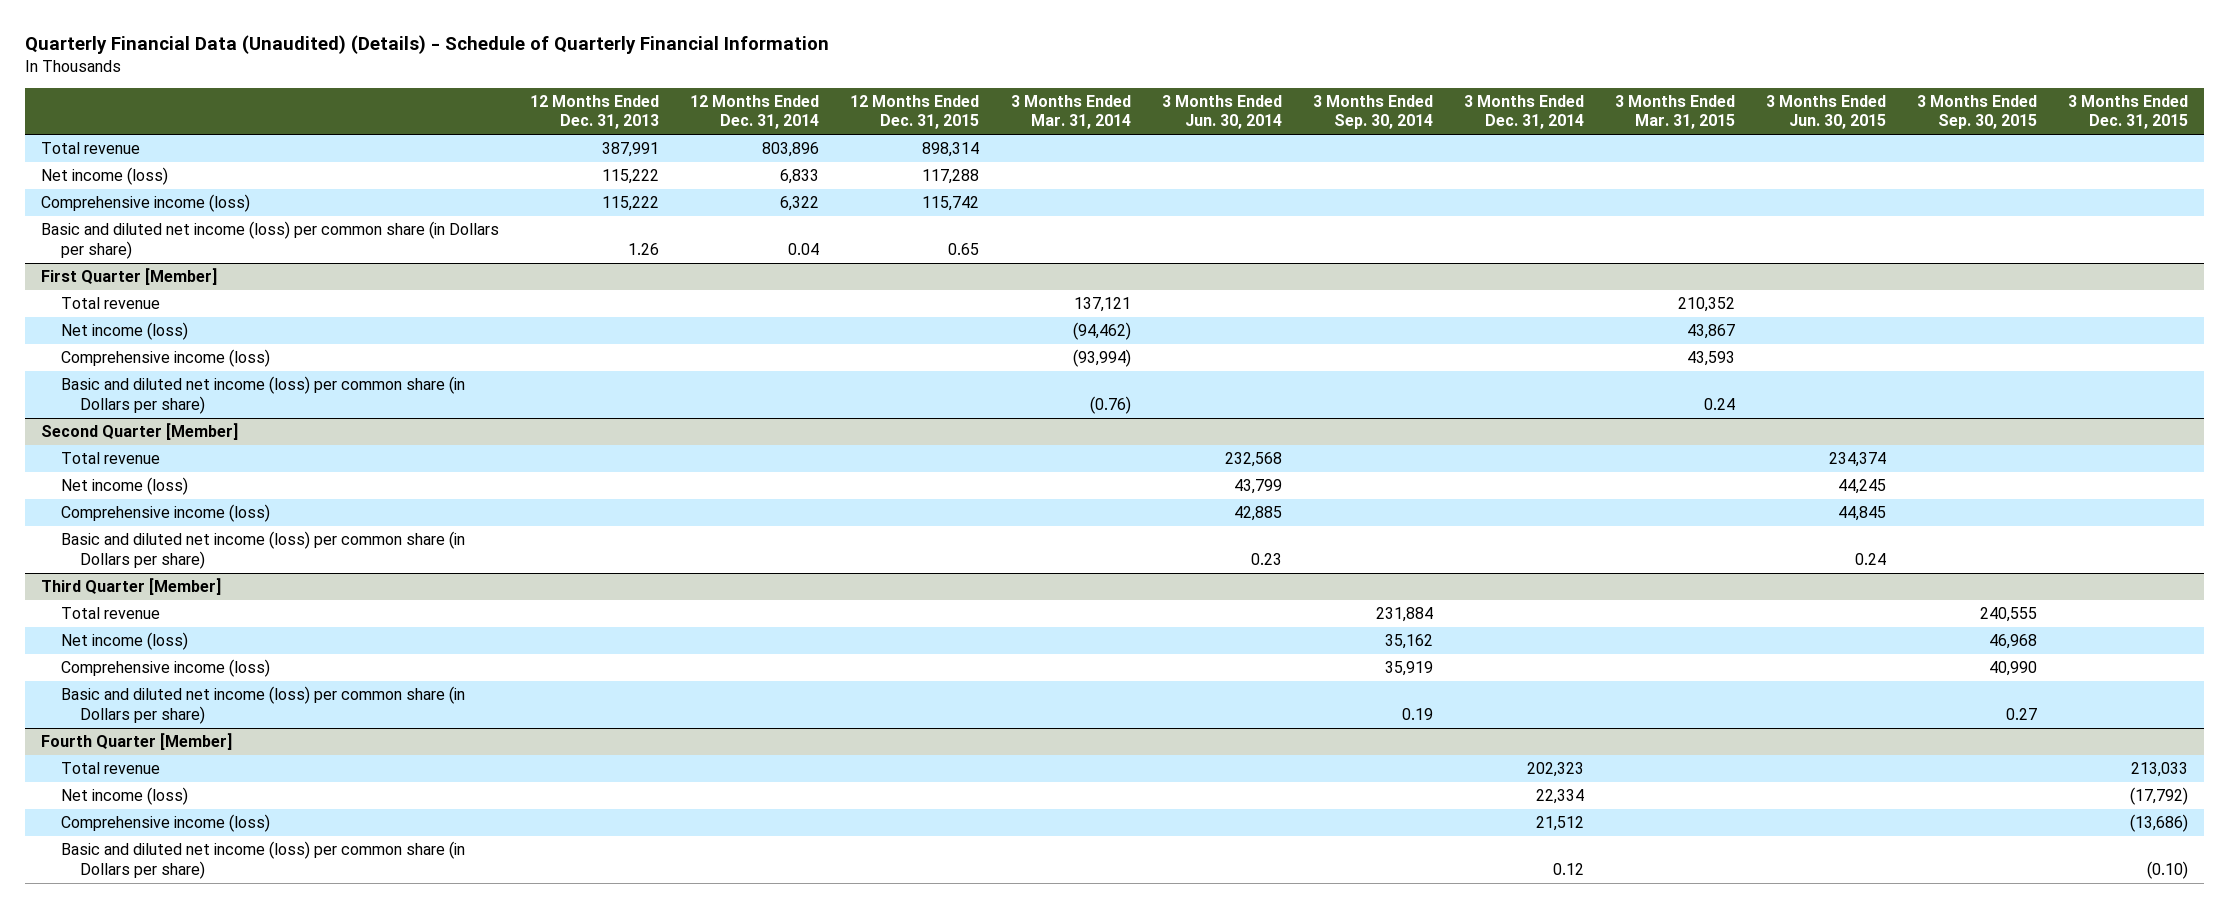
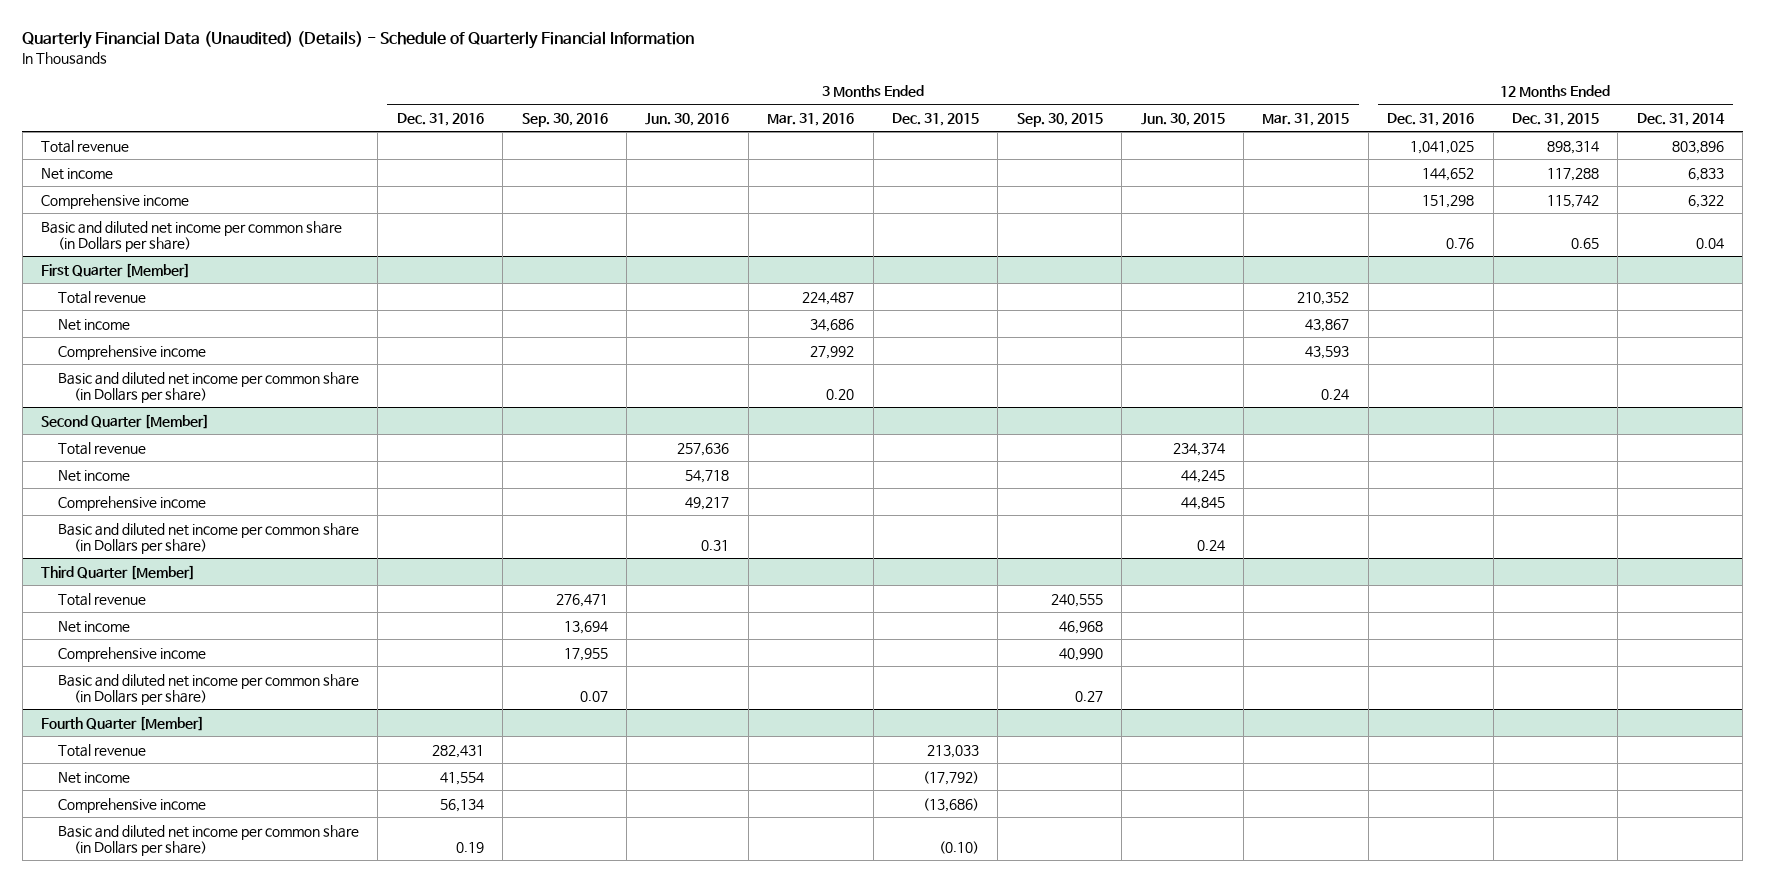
[530,95,660,130] 12 Months Ended Dec. 31, 2013 -> none
[1010,95,1131,130] 3 Months Ended Mar. 31, 2014 -> none
[1161,95,1282,130] 3 Months Ended Jun. 30, 2014 -> none
[1312,95,1433,130] 3 Months Ended Sep. 30, 2014 -> none
[1463,95,1584,130] 3 Months Ended Dec. 31, 2014 -> none
none -> [396,112,484,126] Dec. 31, 2016
none -> [521,112,608,127] Sep. 30, 2016
none -> [645,112,730,126] Jun. 30, 2016
none -> [767,112,855,126] Mar. 31, 2016
none -> [1387,112,1475,126] Dec. 31, 2016
[41,167,169,186] Net income (loss) -> [41,167,114,180] Net income
[41,194,251,213] Comprehensive income (loss) -> [41,193,190,209] Comprehensive income
[41,221,500,259] Basic and diluted net income (loss) per common share (in Dollars per share) -> [41,220,343,252] Basic and diluted net income per common share (in Dollars per share)
[60,322,188,341] Net income (loss) -> [57,318,130,331] Net income
[60,349,270,368] Comprehensive income (loss) -> [57,344,206,360] Comprehensive income
[60,376,465,414] Basic and diluted net income (loss) per common share (in Dollars per share) -> [57,371,359,403] Basic and diluted net income per common share (in Dollars per share)
[60,477,188,496] Net income (loss) -> [57,469,130,482] Net income
[60,504,270,523] Comprehensive income (loss) -> [57,495,206,511] Comprehensive income
[60,531,465,569] Basic and diluted net income (loss) per common share (in Dollars per share) -> [57,522,359,554] Basic and diluted net income per common share (in Dollars per share)
[60,632,188,651] Net income (loss) -> [57,620,130,633] Net income
[60,659,270,678] Comprehensive income (loss) -> [57,646,206,662] Comprehensive income
[60,686,465,724] Basic and diluted net income (loss) per common share (in Dollars per share) -> [57,673,359,705] Basic and diluted net income per common share (in Dollars per share)
[60,787,188,806] Net income (loss) -> [57,771,130,784] Net income
[60,814,270,833] Comprehensive income (loss) -> [57,797,206,813] Comprehensive income
[60,841,465,879] Basic and diluted net income (loss) per common share (in Dollars per share) -> [57,824,359,856] Basic and diluted net income per common share (in Dollars per share)

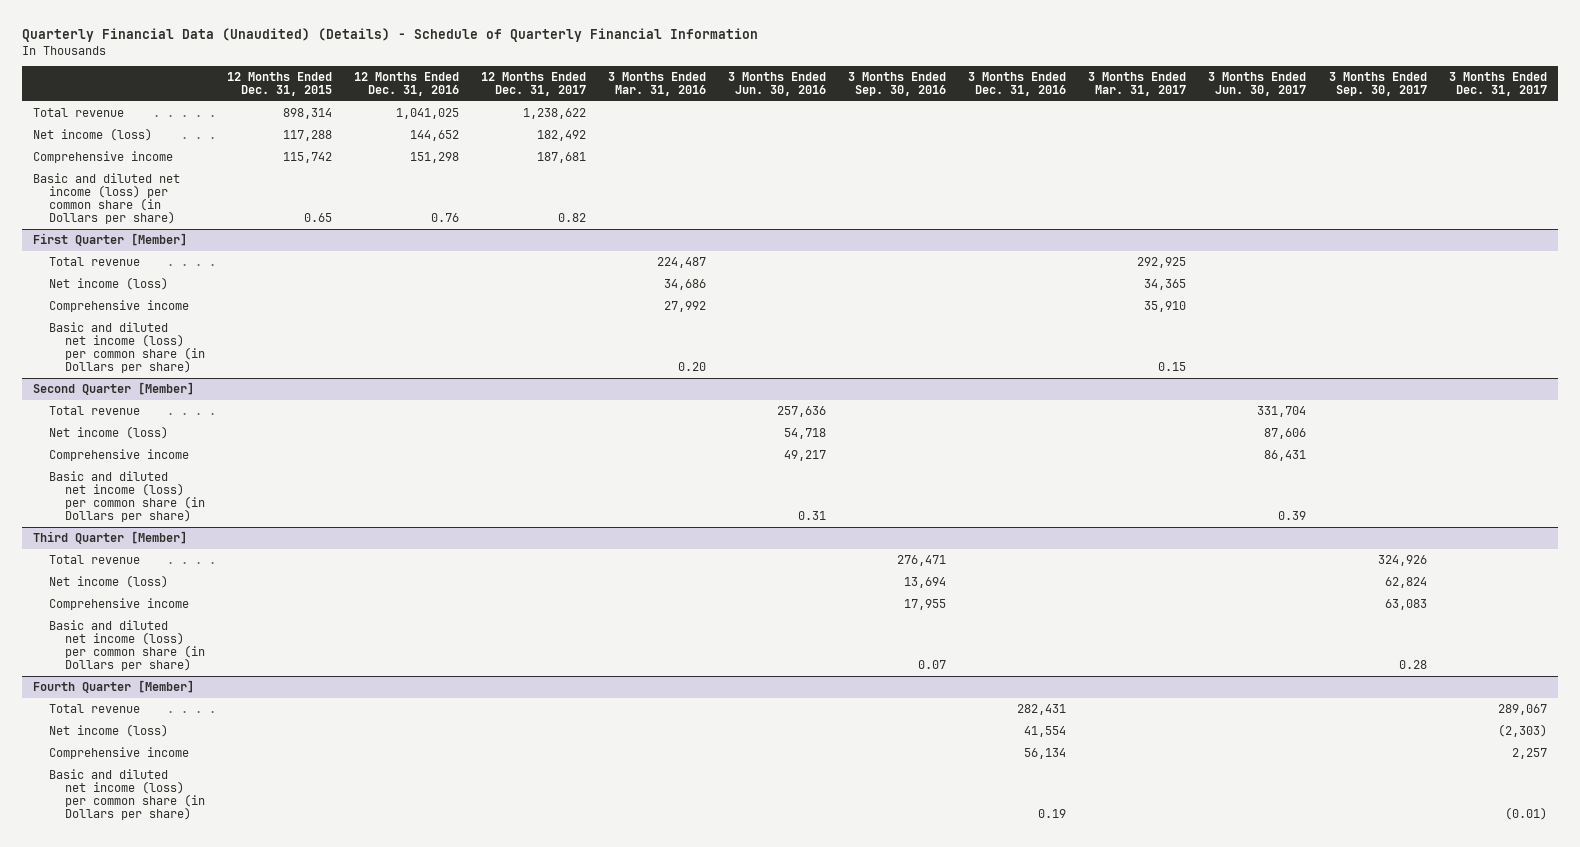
[891,112,979,126] Dec. 31, 2015 -> none
[1016,112,1103,127] Sep. 30, 2015 -> none
[1140,112,1225,126] Jun. 30, 2015 -> none
[1262,112,1350,126] Mar. 31, 2015 -> none
[1636,112,1725,126] Dec. 31, 2014 -> none
none -> [481,71,587,96] 12 Months Ended Dec. 31, 2017
none -> [1088,71,1187,96] 3 Months Ended Mar. 31, 2017
none -> [1208,71,1307,96] 3 Months Ended Jun. 30, 2017
none -> [1328,71,1427,96] 3 Months Ended Sep. 30, 2017
none -> [1448,71,1547,96] 3 Months Ended Dec. 31, 2017
[41,167,114,180] Net income -> [32,127,152,141] Net income (loss)
[41,220,343,252] Basic and diluted net income per common share (in Dollars per share) -> [32,172,180,224] Basic and diluted net income (loss) per common share (in Dollars per share)
[57,318,130,331] Net income -> [48,276,168,290] Net income (loss)
[57,371,359,403] Basic and diluted net income per common share (in Dollars per share) -> [48,321,205,373] Basic and diluted net income (loss) per common share (in Dollars per share)
[57,469,130,482] Net income -> [48,425,168,439] Net income (loss)
[57,522,359,554] Basic and diluted net income per common share (in Dollars per share) -> [48,470,205,522] Basic and diluted net income (loss) per common share (in Dollars per share)
[57,620,130,633] Net income -> [48,574,168,588] Net income (loss)
[57,673,359,705] Basic and diluted net income per common share (in Dollars per share) -> [48,619,205,671] Basic and diluted net income (loss) per common share (in Dollars per share)
[57,771,130,784] Net income -> [48,723,168,737] Net income (loss)
[57,824,359,856] Basic and diluted net income per common share (in Dollars per share) -> [48,768,205,820] Basic and diluted net income (loss) per common share (in Dollars per share)

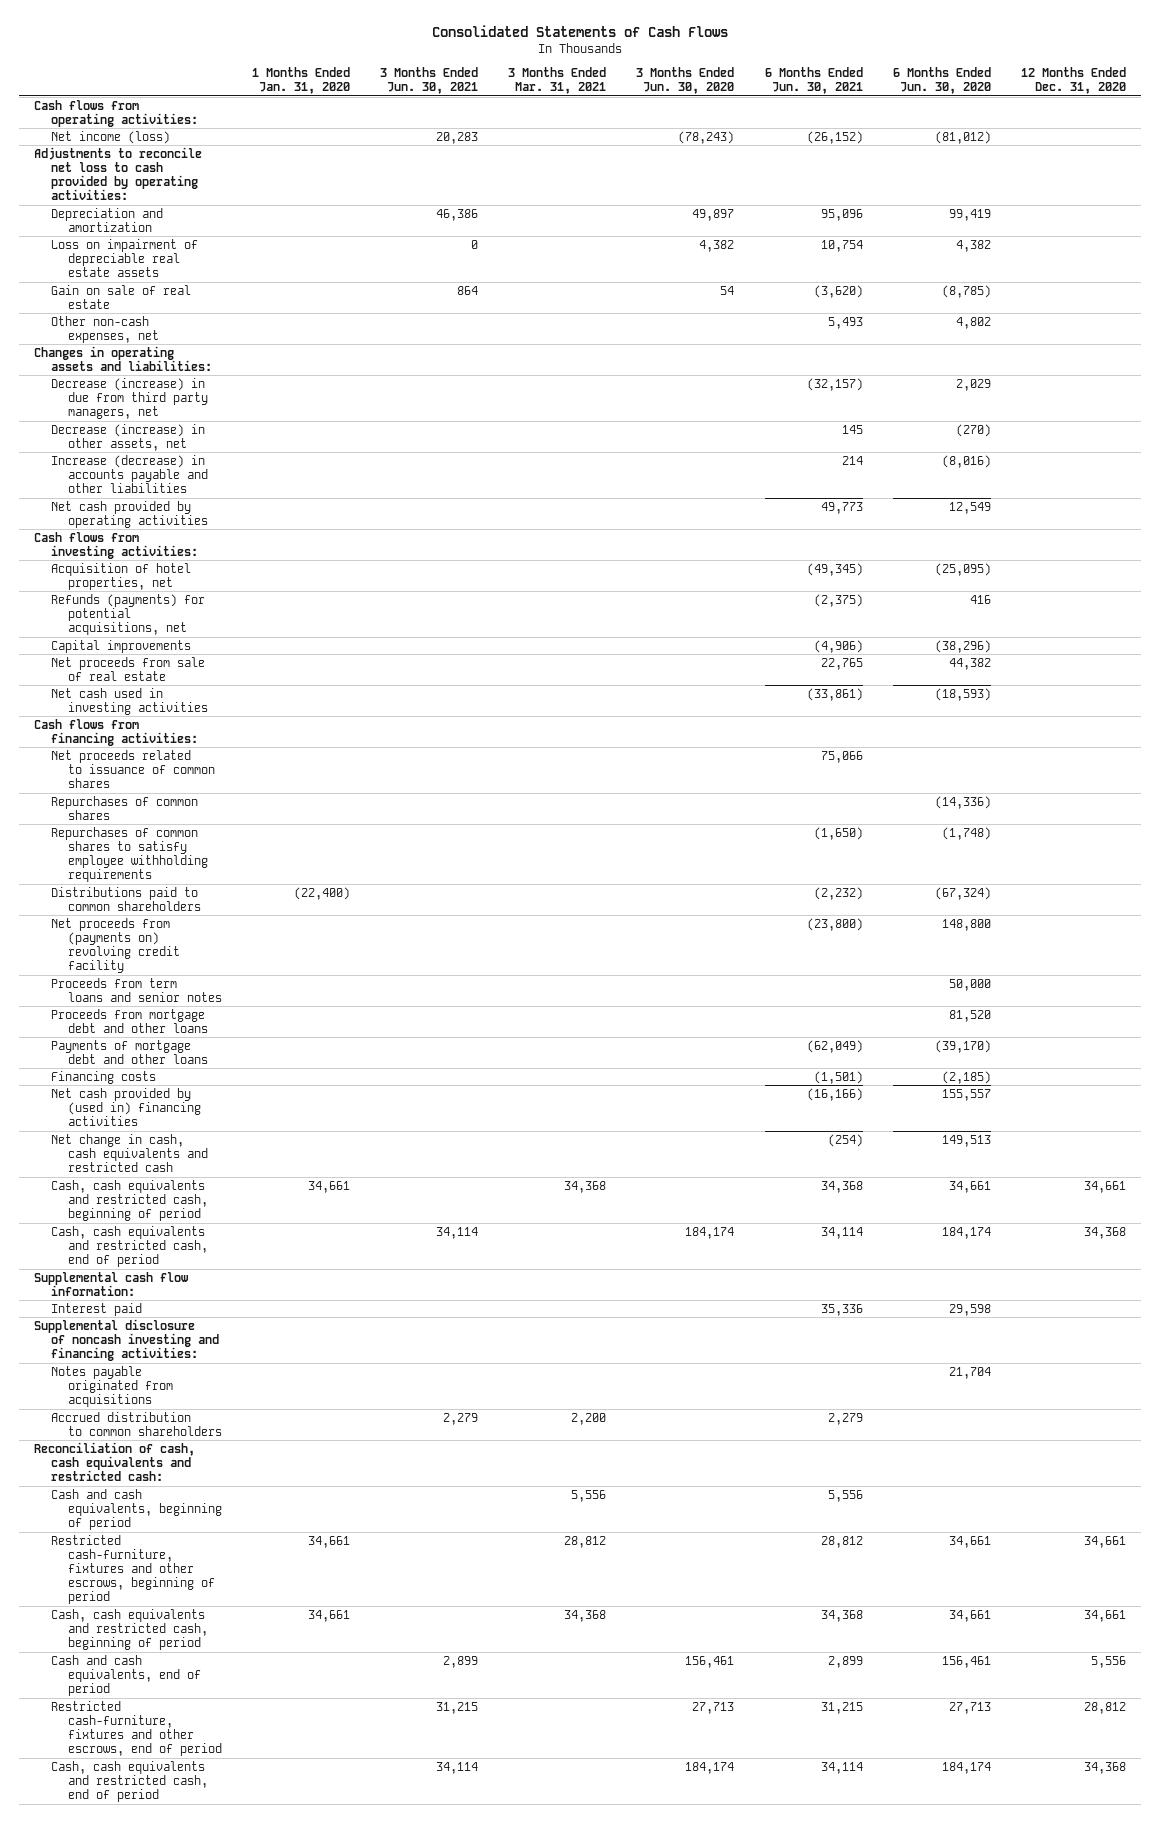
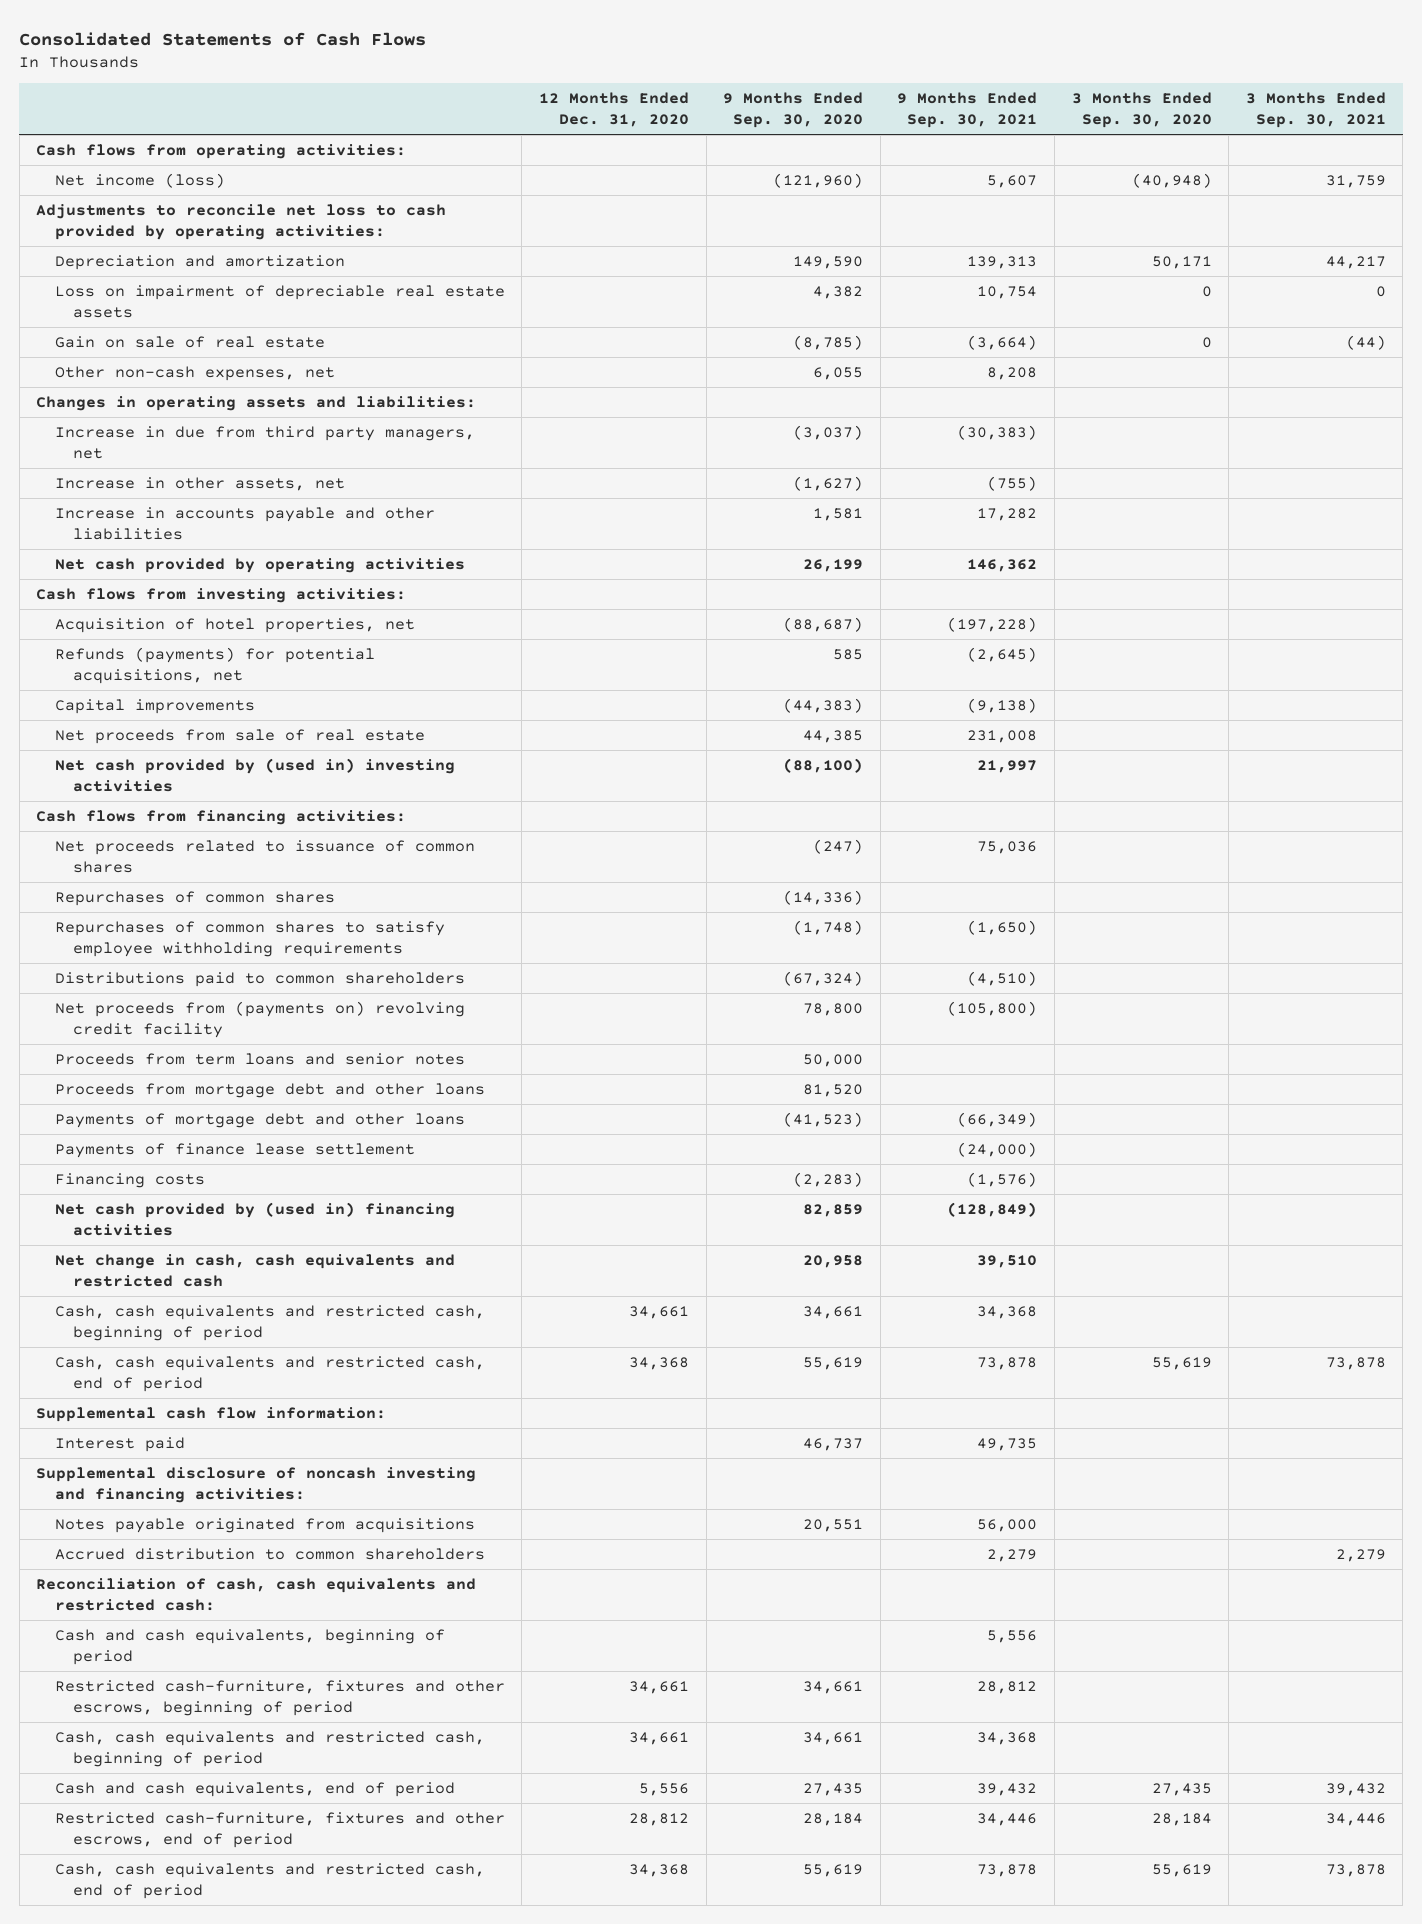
[252,67,351,95] 1 Months Ended Jan. 31, 2020 -> none
[380,67,479,95] 3 Months Ended Jun. 30, 2021 -> none
[508,67,607,95] 3 Months Ended Mar. 31, 2021 -> none
[636,67,735,95] 3 Months Ended Jun. 30, 2020 -> none
[764,67,863,95] 6 Months Ended Jun. 30, 2021 -> none
[892,67,991,95] 6 Months Ended Jun. 30, 2020 -> none
none -> [723,92,864,129] 9 Months Ended Sep. 30, 2020
none -> [897,92,1038,129] 9 Months Ended Sep. 30, 2021
none -> [1071,92,1212,129] 3 Months Ended Sep. 30, 2020
none -> [1245,92,1386,129] 3 Months Ended Sep. 30, 2021
[50,377,209,420] Decrease (increase) in due from third party managers, net -> [54,426,475,459] Increase in due from third party managers, net
[50,423,205,451] Decrease (increase) in other assets, net -> [54,477,345,492] Increase in other assets, net
[50,454,209,494] Increase (decrease) in accounts payable and other liabilities -> [54,507,435,540] Increase in accounts payable and other liabilities
[50,687,209,715] Net cash used in investing activities -> [54,758,455,792] Net cash provided by (used in) investing activities
none -> [54,1143,415,1159] Payments of finance lease settlement

